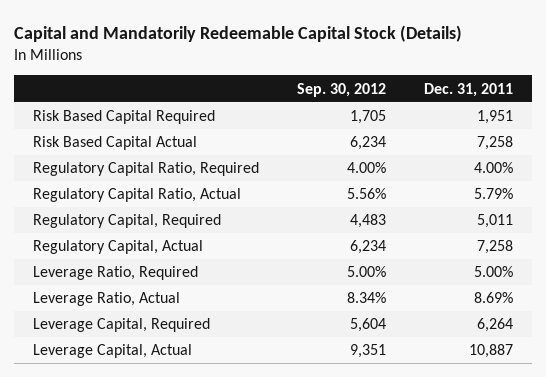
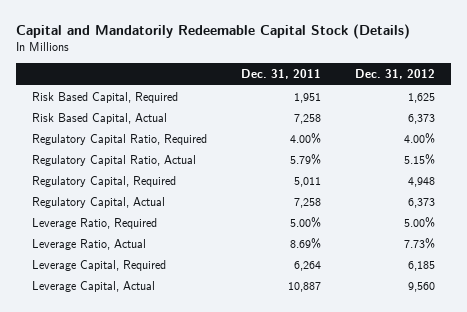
[296,82,386,97] Sep. 30, 2012 -> none
none -> [354,69,435,80] Dec. 31, 2012
[33,110,216,125] Risk Based Capital Required -> [32,92,179,104] Risk Based Capital, Required
[33,136,198,151] Risk Based Capital Actual -> [32,113,168,125] Risk Based Capital, Actual

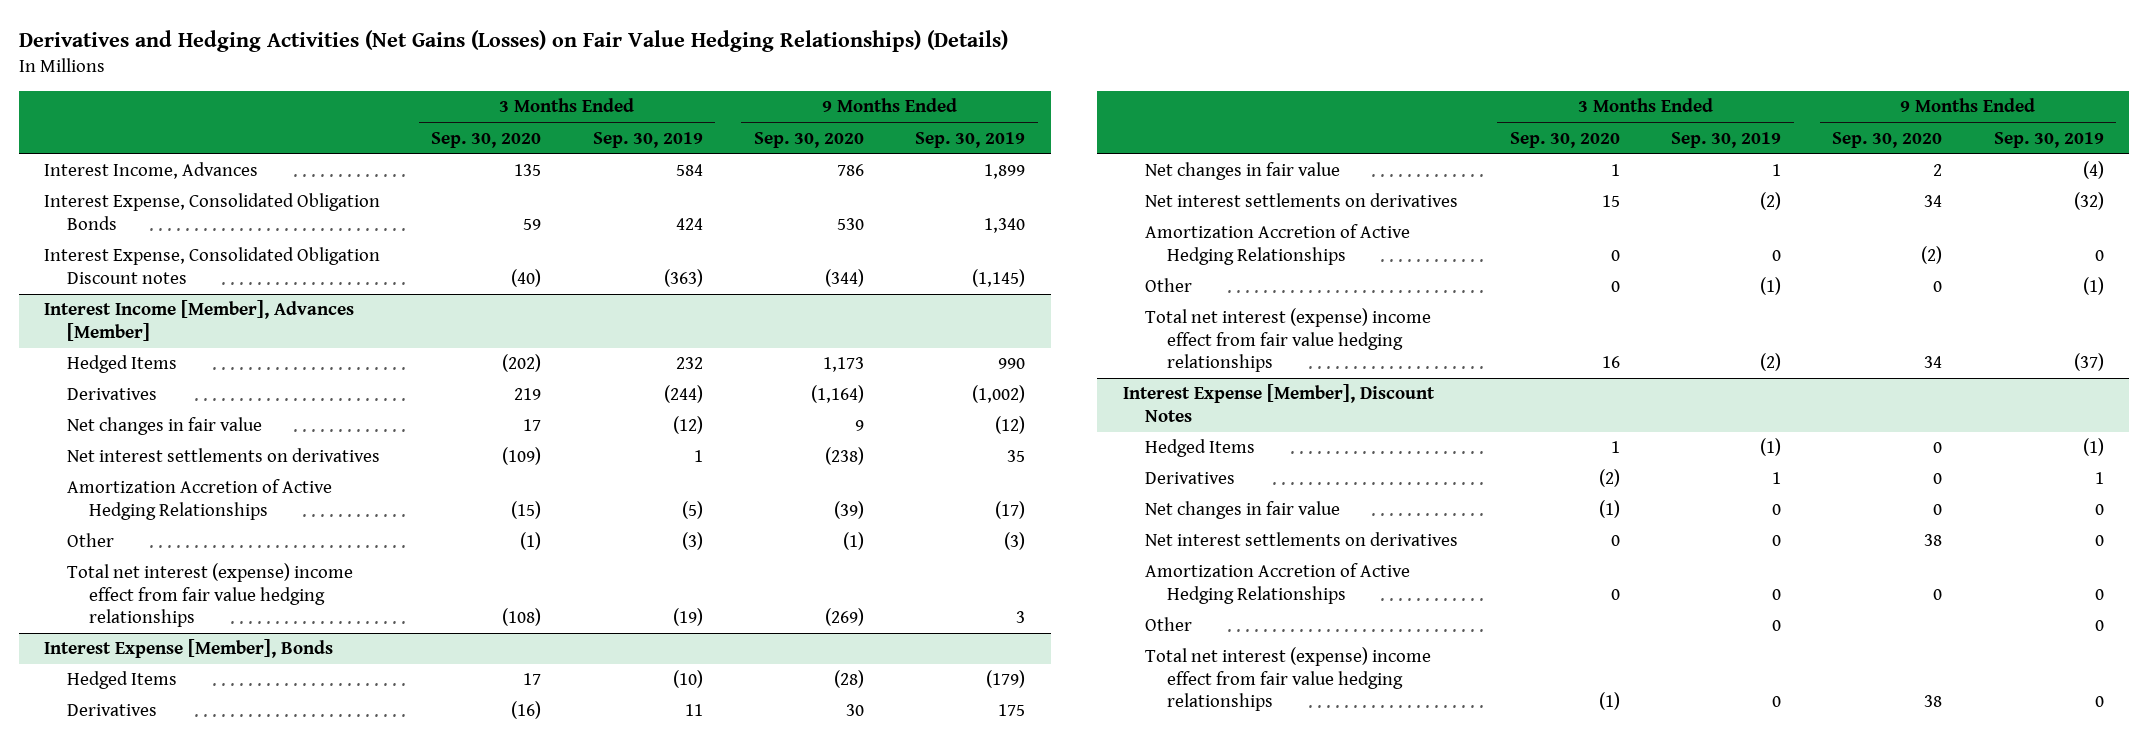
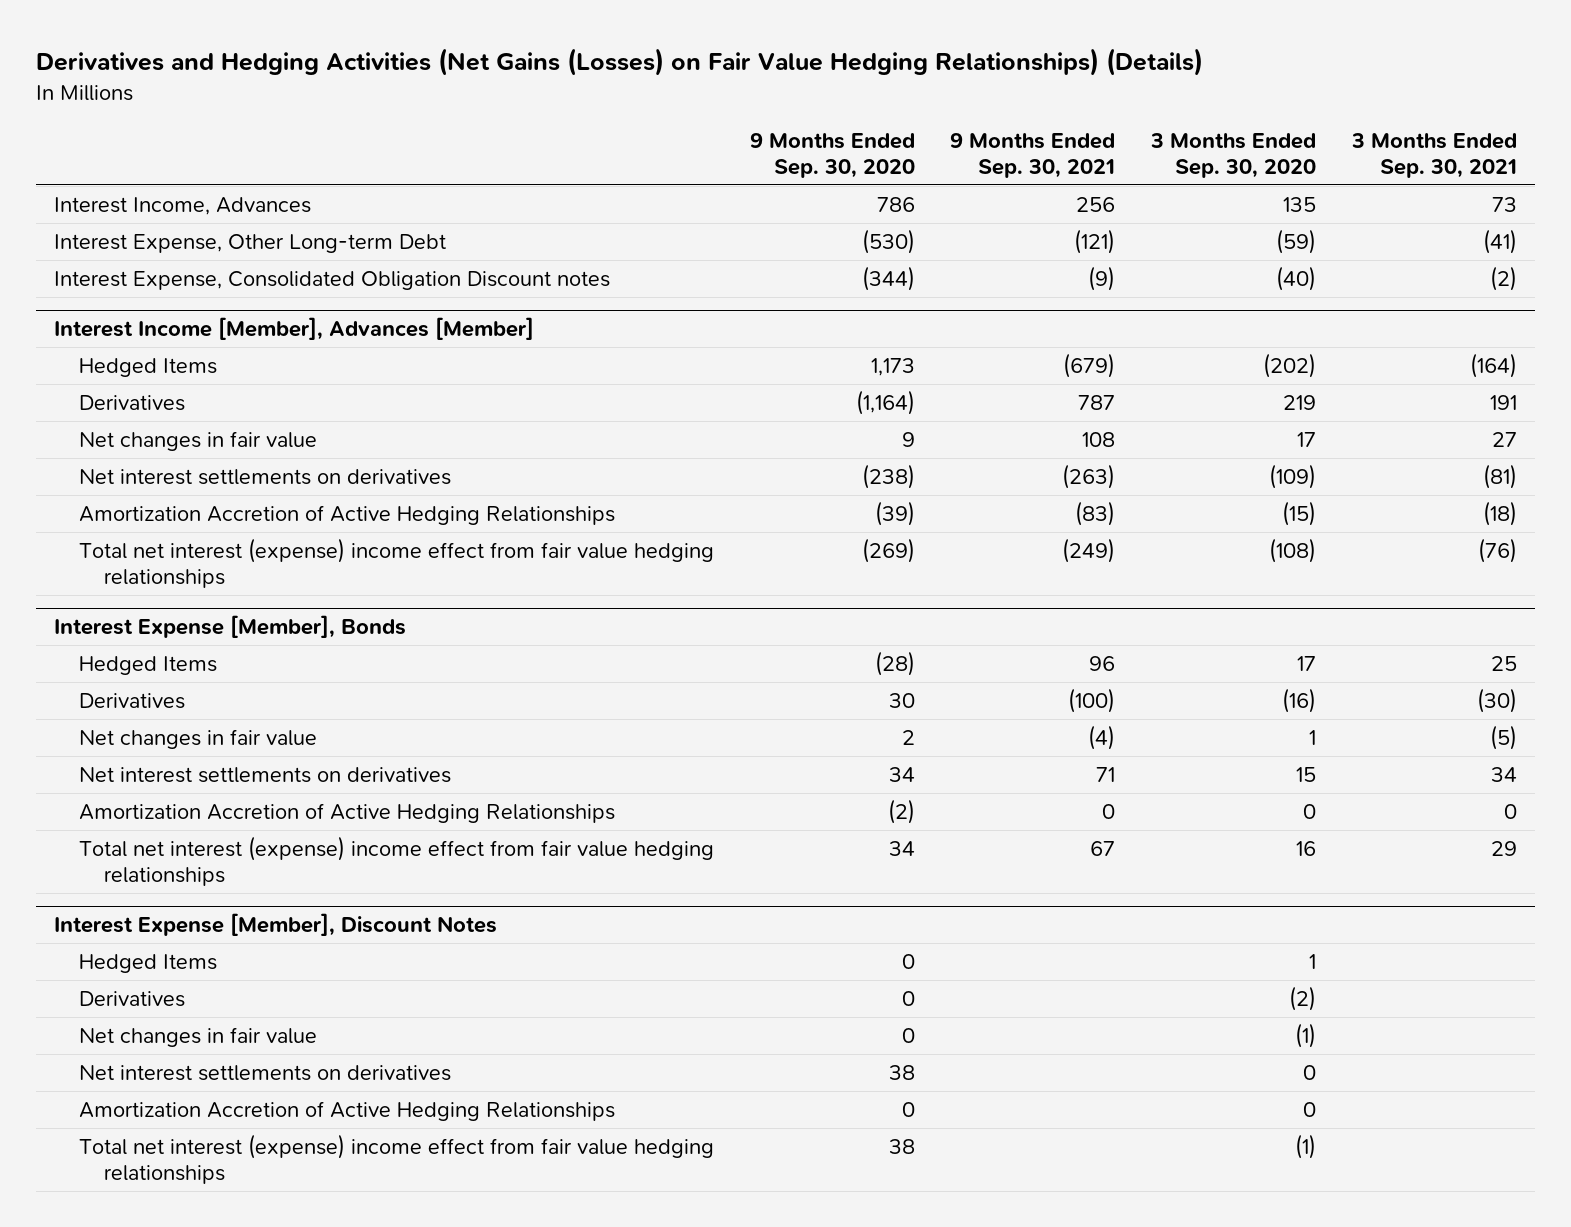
[592,131,703,148] Sep. 30, 2019 -> none
[915,131,1026,148] Sep. 30, 2019 -> none
none -> [950,132,1116,178] 9 Months Ended Sep. 30, 2021
none -> [1350,132,1517,178] 3 Months Ended Sep. 30, 2021
[44,193,381,230] Interest Expense, Consolidated Obligation Bonds -> [54,234,447,254] Interest Expense, Other Long-term Debt
[523,218,542,230] 59 -> [1276,229,1317,255] (59)
[836,217,864,230] 530 -> [861,229,915,255] (530)
[66,533,114,548] Other -> none
[1145,278,1193,293] Other -> none
[1145,617,1193,632] Other -> none

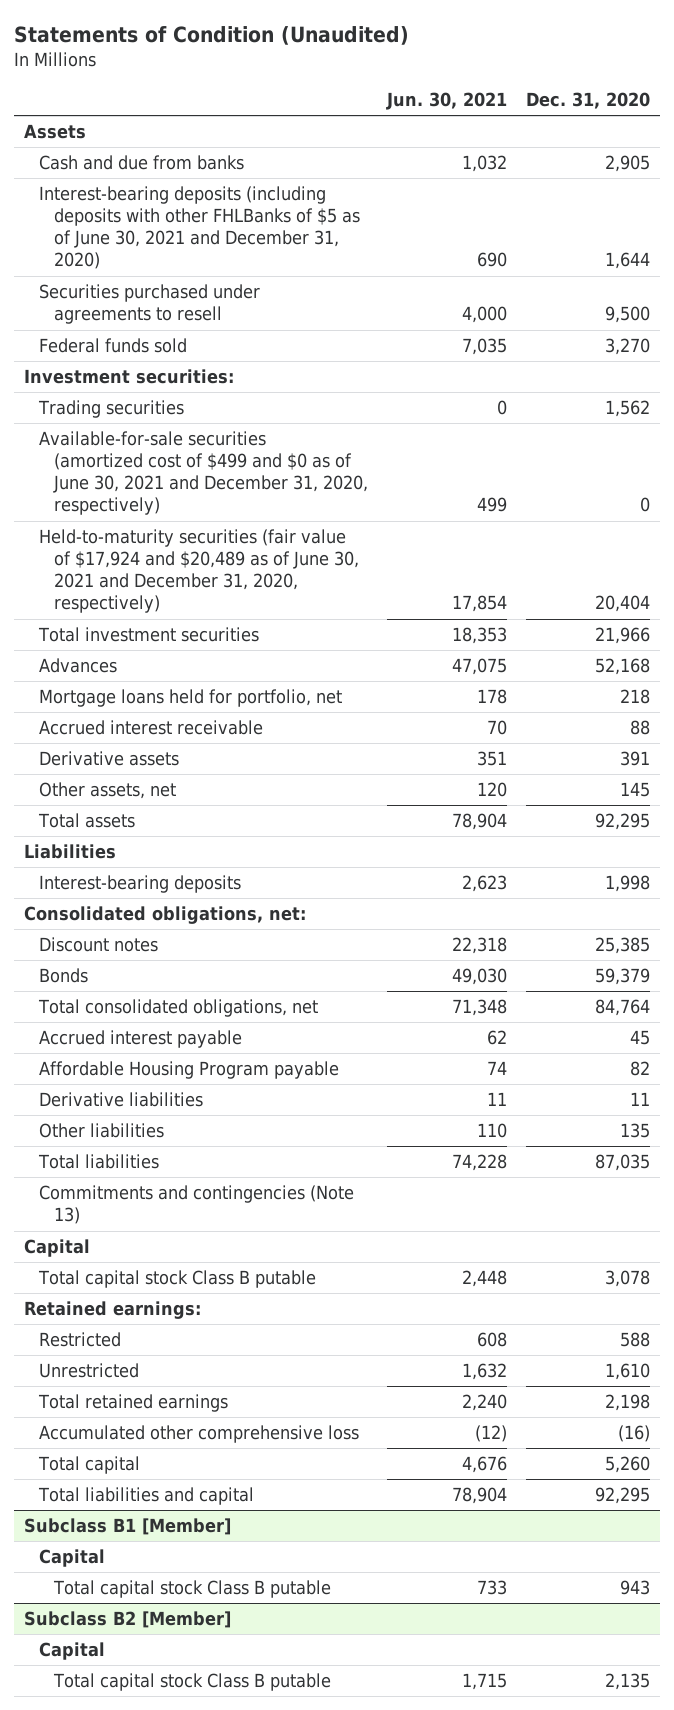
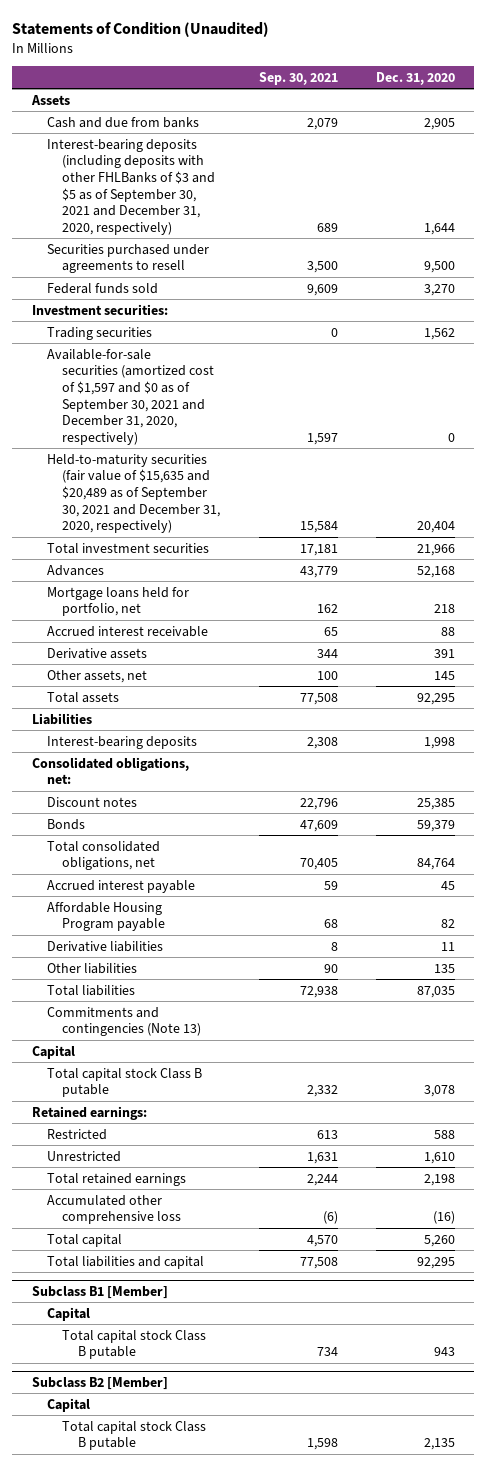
[385,91,507,110] Jun. 30, 2021 -> none
none -> [258,72,338,86] Sep. 30, 2021
[38,186,360,270] Interest-bearing deposits (including deposits with other FHLBanks of $5 as of June 30, 2021 and December 31, 2020) -> [47,138,216,235] Interest-bearing deposits (including deposits with other FHLBanks of $3 and $5 as of September 30, 2021 and December 31, 2020, respectively)
[38,431,368,516] Available-for-sale securities (amortized cost of $499 and $0 as of June 30, 2021 and December 31, 2020, respectively) -> [47,348,215,445] Available-for-sale securities (amortized cost of $1,597 and $0 as of September 30, 2021 and December 31, 2020, respectively)
[38,529,359,614] Held-to-maturity securities (fair value of $17,924 and $20,489 as of June 30, 2021 and December 31, 2020, respectively) -> [47,453,221,534] Held-to-maturity securities (fair value of $15,635 and $20,489 as of September 30, 2021 and December 31, 2020, respectively)

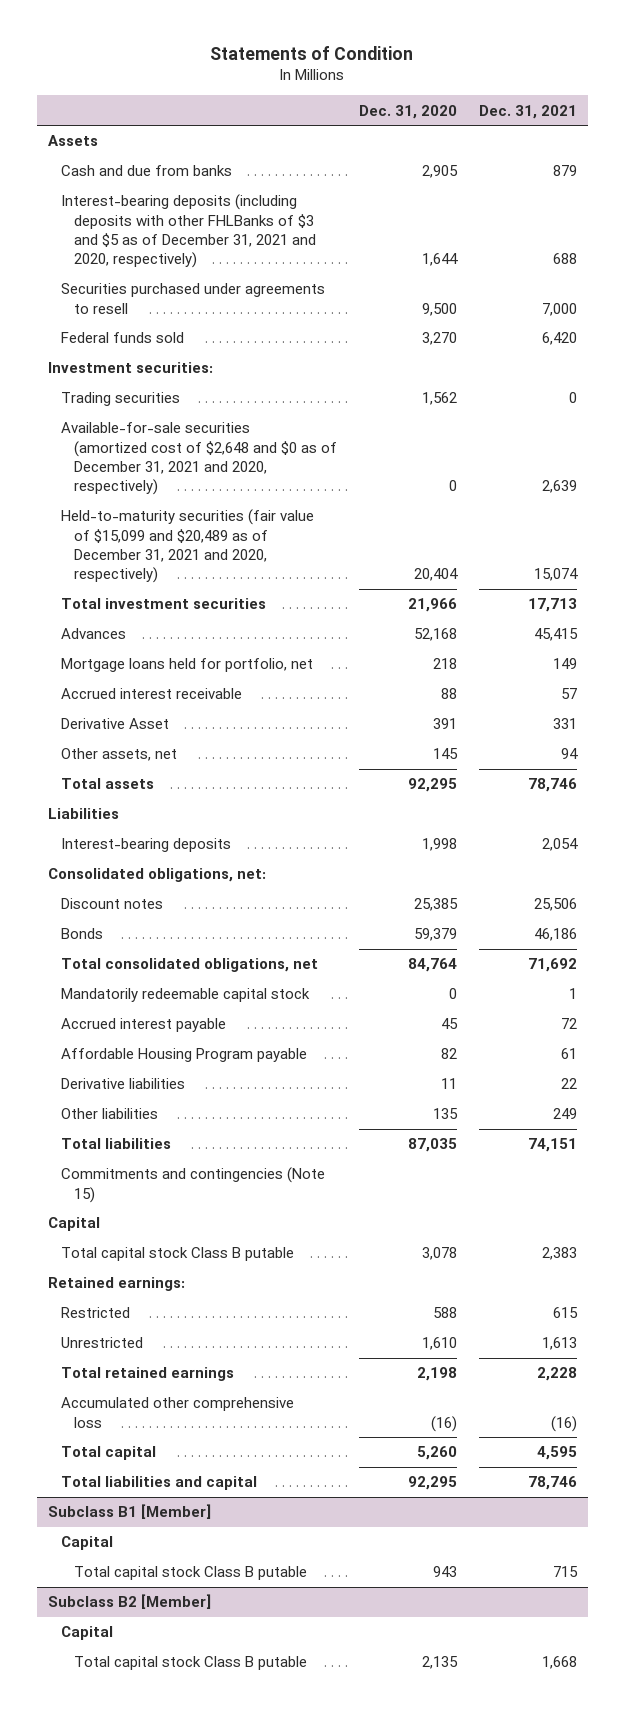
[12,21,270,37] Statements of Condition (Unaudited) -> [210,46,414,61] Statements of Condition
[258,72,338,86] Sep. 30, 2021 -> none
none -> [478,104,577,119] Dec. 31, 2021
[47,138,216,235] Interest-bearing deposits (including deposits with other FHLBanks of $3 and $5 as of September 30, 2021 and December 31, 2020, respectively) -> [61,194,317,269] Interest-bearing deposits (including deposits with other FHLBanks of $3 and $5 as of December 31, 2021 and 2020, respectively)
[47,348,215,445] Available-for-sale securities (amortized cost of $1,597 and $0 as of September 30, 2021 and December 31, 2020, respectively) -> [61,422,338,496] Available-for-sale securities (amortized cost of $2,648 and $0 as of December 31, 2021 and 2020, respectively)
[47,453,221,534] Held-to-maturity securities (fair value of $15,635 and $20,489 as of September 30, 2021 and December 31, 2020, respectively) -> [61,509,315,584] Held-to-maturity securities (fair value of $15,099 and $20,489 as of December 31, 2021 and 2020, respectively)
[47,647,148,659] Derivative assets -> [61,718,170,730] Derivative Asset
none -> [61,988,311,1003] Mandatorily redeemable capital stock
[47,1006,202,1037] Commitments and contingencies (Note 13) -> [61,1167,326,1203] Commitments and contingencies (Note 15)

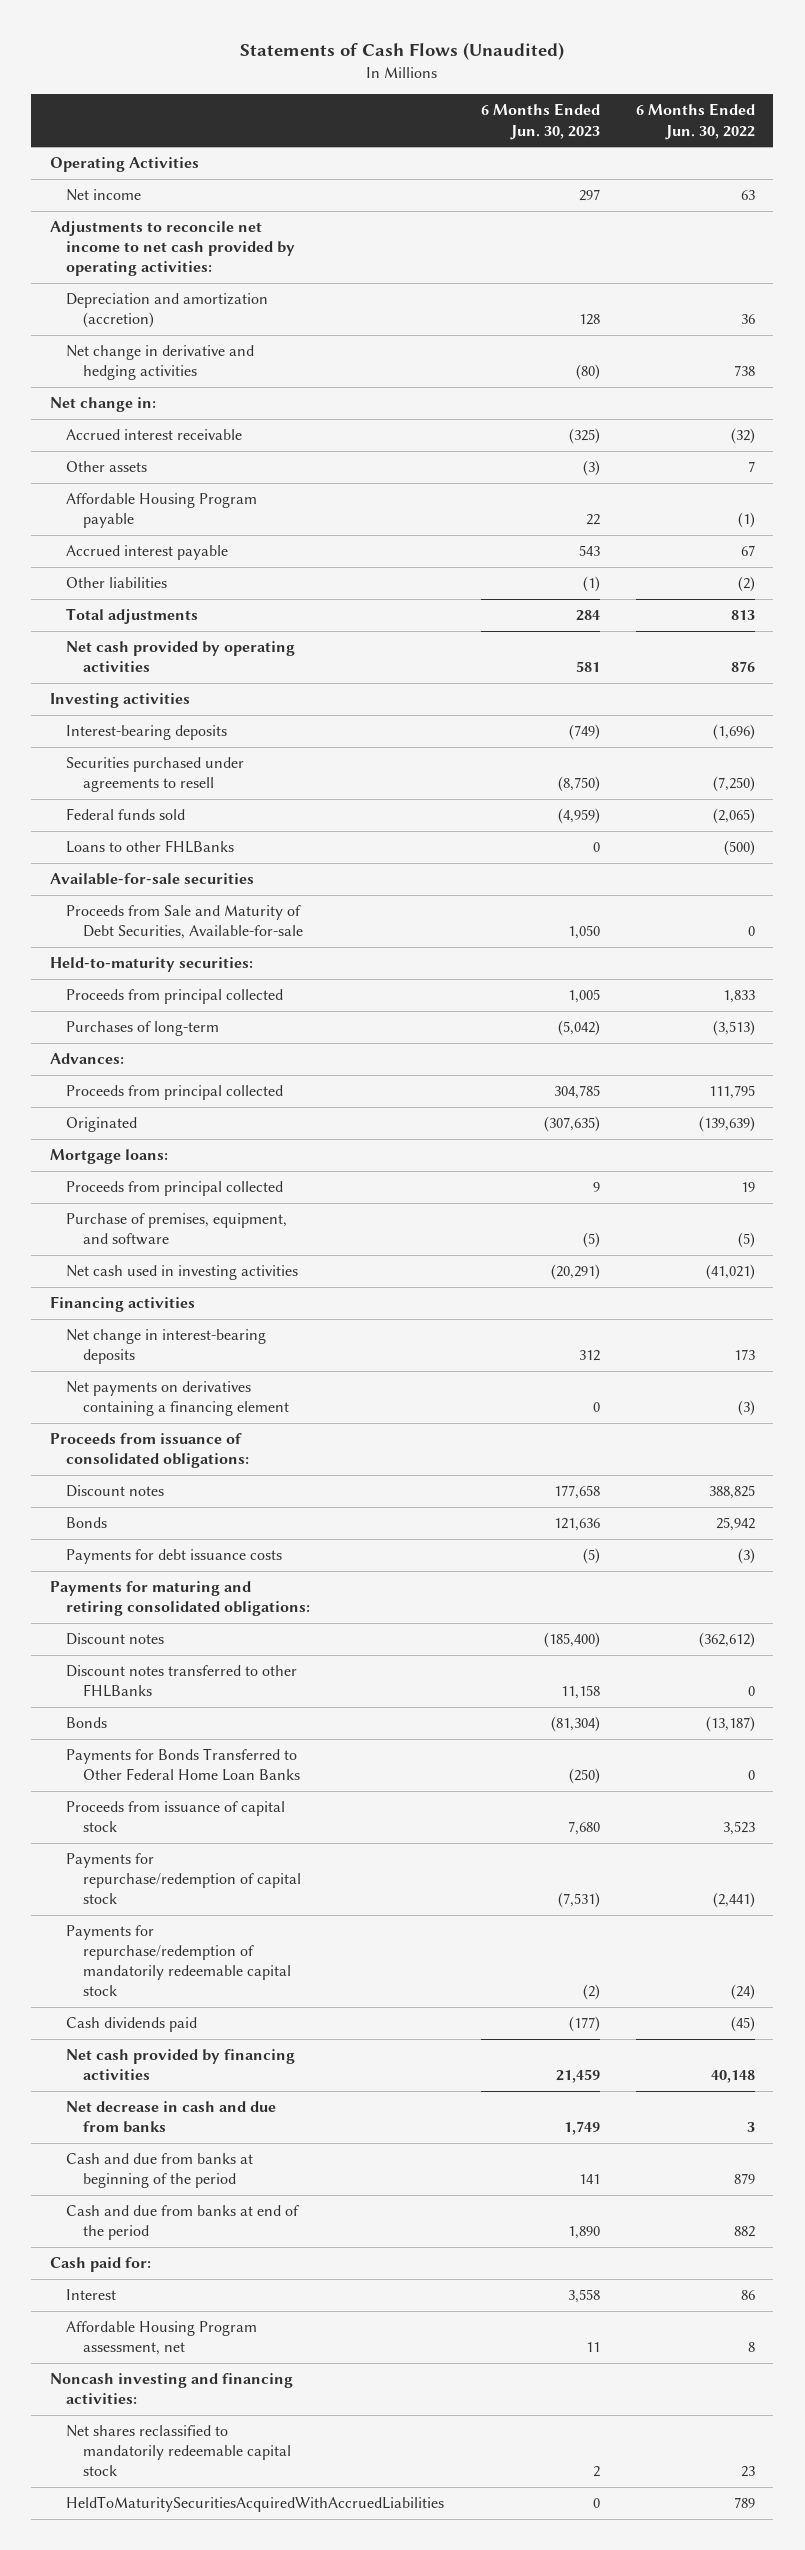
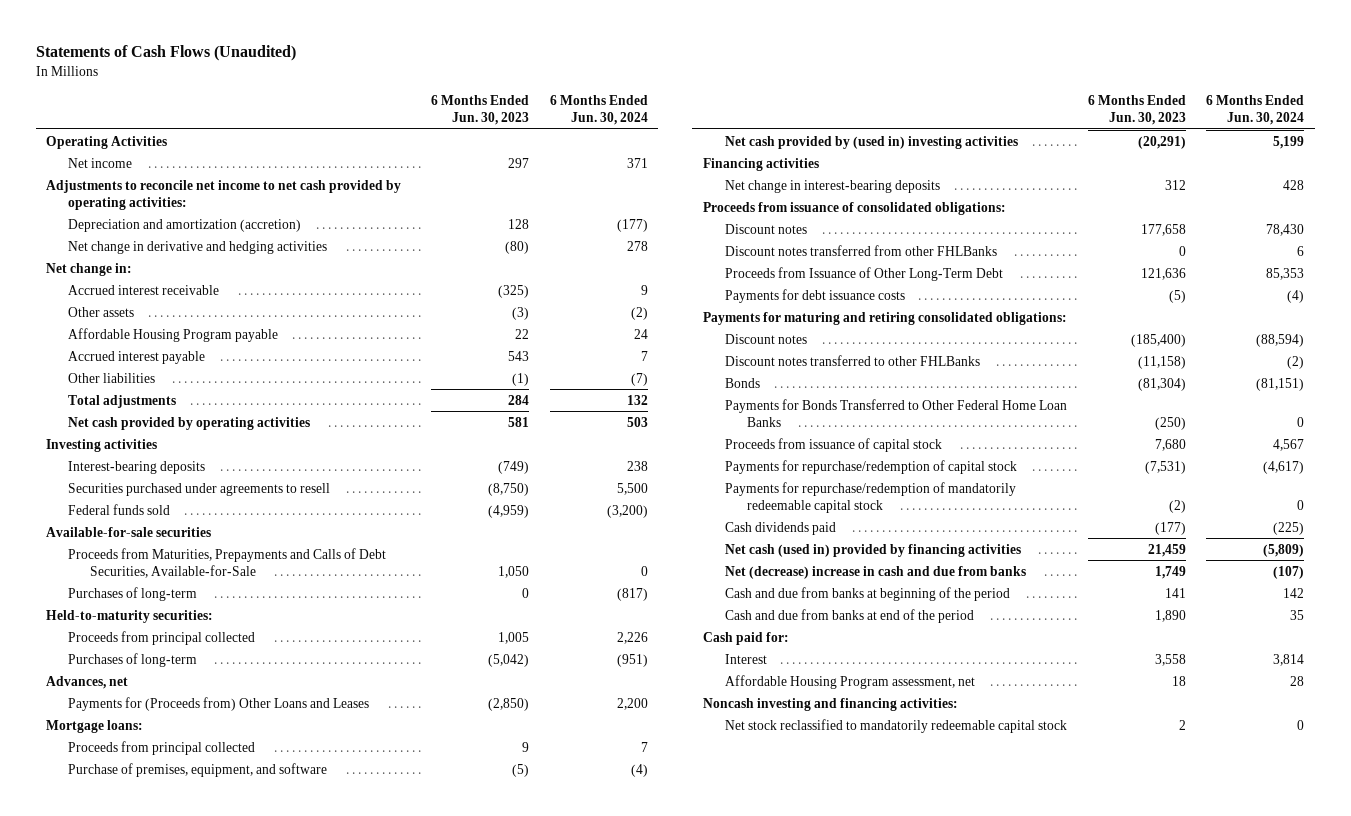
[636,103,756,140] 6 Months Ended Jun. 30, 2022 -> none
none -> [549,95,648,126] 6 Months Ended Jun. 30, 2024
[66,840,235,854] Loans to other FHLBanks -> none
[66,905,303,940] Proceeds from Sale and Maturity of Debt Securities, Available-for-sale -> [68,547,387,578] Proceeds from Maturities, Prepayments and Calls of Debt Securities, Available-for-Sale
none -> [68,586,198,601] Purchases of long-term
[66,1085,284,1101] Proceeds from principal collected -> none
[66,1117,138,1133] Originated -> none
[49,1053,124,1065] Advances: -> [46,675,129,689] Advances, net
none -> [68,696,370,711] Payments for (Proceeds from) Other Loans and Leases
[66,1265,299,1281] Net cash used in investing activities -> [724,135,1018,149] Net cash provided by (used in) investing activities
[66,1381,289,1417] Net payments on derivatives containing a financing element -> none
none -> [724,244,997,256] Discount notes transferred from other FHLBanks
[66,1517,108,1529] Bonds -> [724,266,1003,281] Proceeds from Issuance of Other Long-Term Debt
[560,1685,600,1700] 11,158 -> [1137,355,1186,369] (11,158)
[66,2049,296,2081] Net cash provided by financing activities -> [724,543,1021,557] Net cash (used in) provided by financing activities
[66,2101,277,2134] Net decrease in cash and due from banks -> [724,565,1026,579] Net (decrease) increase in cash and due from banks
[585,2342,600,2353] 11 -> [1171,675,1186,686] 18
[66,2496,445,2513] HeldToMaturitySecuritiesAcquiredWithAccruedLiabilities -> none
[66,2425,291,2477] Net shares reclassified to mandatorily redeemable capital stock -> [724,718,1067,733] Net stock reclassified to mandatorily redeemable capital stock

